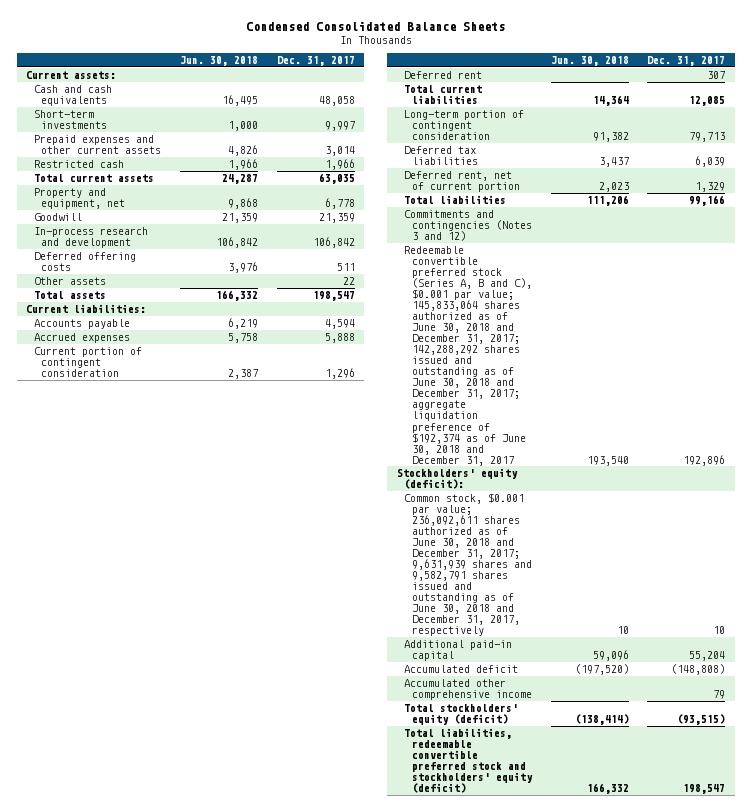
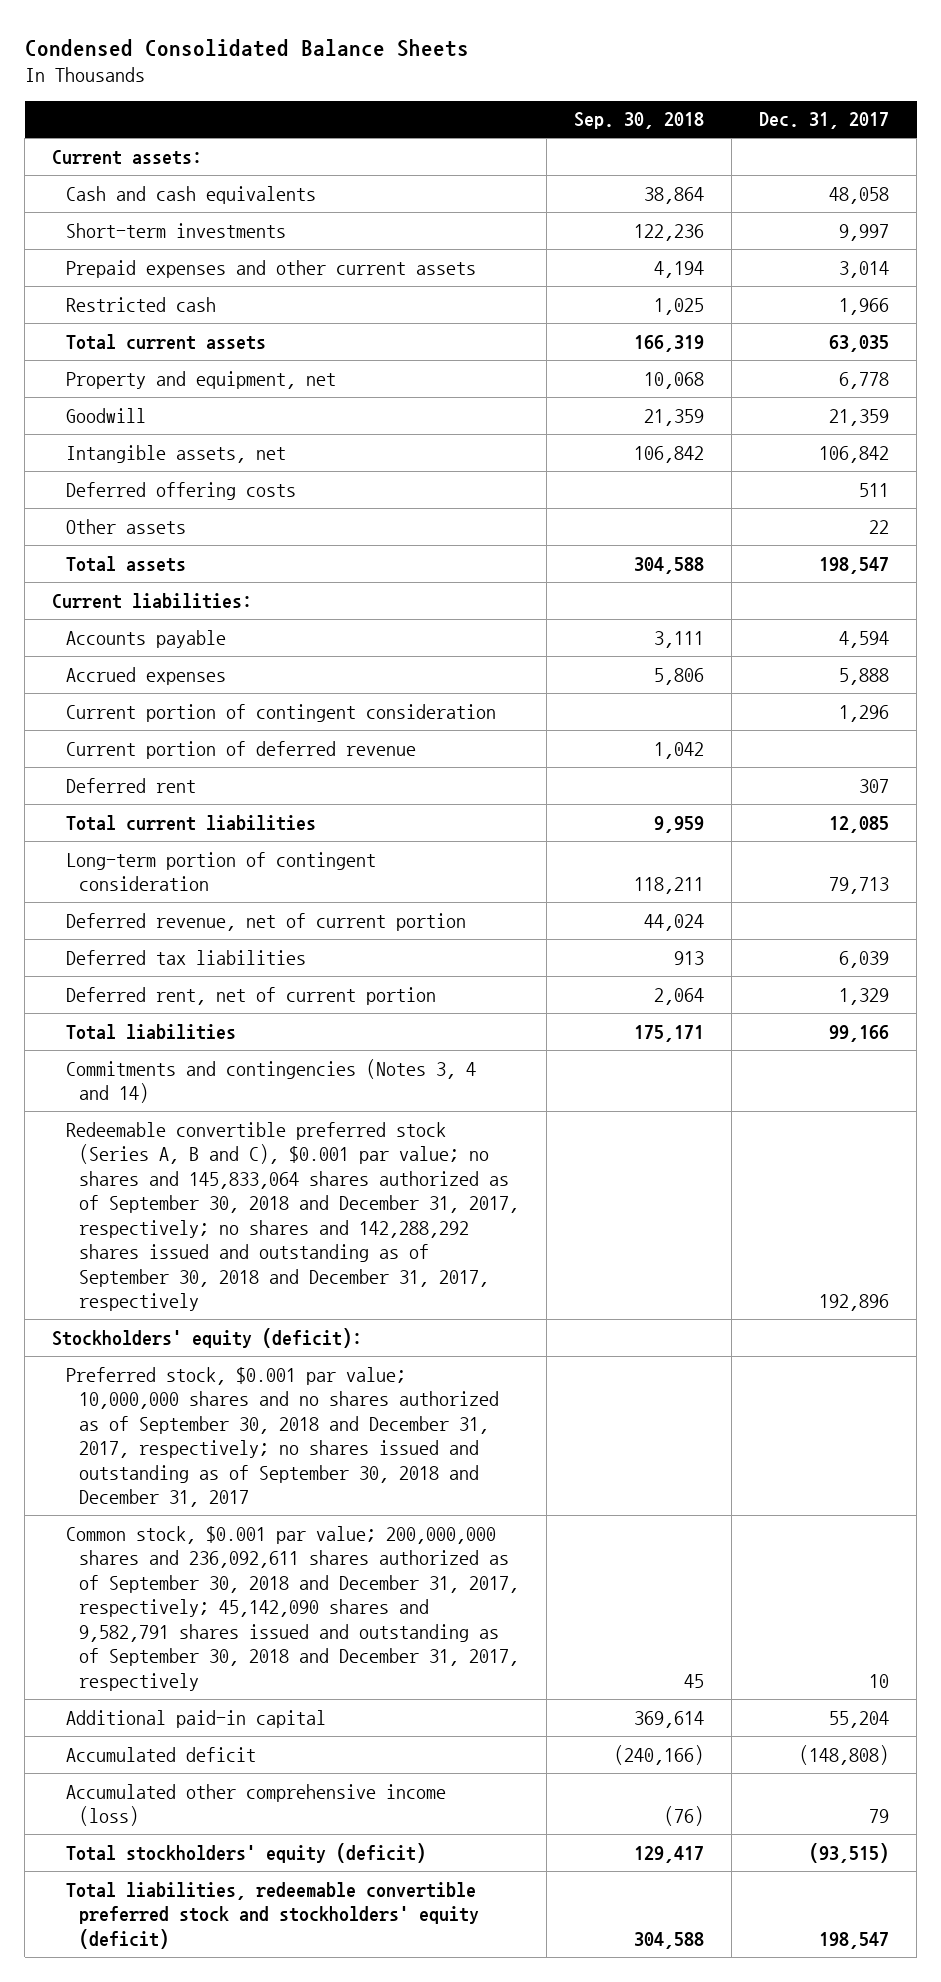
[180,55,259,66] Jun. 30, 2018 -> none
none -> [574,112,705,130] Sep. 30, 2018
[33,227,148,249] In-process research and development -> [65,444,286,463] Intangible assets, net
none -> [65,740,416,759] Current portion of deferred revenue
none -> [65,912,466,931] Deferred revenue, net of current portion
[404,210,532,242] Commitments and contingencies (Notes 3 and 12) -> [65,1058,476,1104] Commitments and contingencies (Notes 3, 4 and 14)
[404,246,532,466] Redeemable convertible preferred stock (Series A, B and C), $0.001 par value; 145,833,064 shares authorized as of June 30, 2018 and December 31, 2017; 142,288,292 shares issued and outstanding as of June 30, 2018 and December 31, 2017; aggregate liquidation preference of $192,374 as of June 30, 2018 and December 31, 2017 -> [65,1121,520,1312] Redeemable convertible preferred stock (Series A, B and C), $0.001 par value; no shares and 145,833,064 shares authorized as of September 30, 2018 and December 31, 2017, respectively; no shares and 142,288,292 shares issued and outstanding as of September 30, 2018 and December 31, 2017, respectively
none -> [65,1366,500,1508] Preferred stock, $0.001 par value; 10,000,000 shares and no shares authorized as of September 30, 2018 and December 31, 2017, respectively; no shares issued and outstanding as of September 30, 2018 and December 31, 2017
[404,493,532,637] Common stock, $0.001 par value; 236,092,611 shares authorized as of June 30, 2018 and December 31, 2017; 9,631,939 shares and 9,582,791 shares issued and outstanding as of June 30, 2018 and December 31, 2017, respectively -> [65,1525,520,1691] Common stock, $0.001 par value; 200,000,000 shares and 236,092,611 shares authorized as of September 30, 2018 and December 31, 2017, respectively; 45,142,090 shares and 9,582,791 shares issued and outstanding as of September 30, 2018 and December 31, 2017, respectively
[404,679,532,701] Accumulated other comprehensive income -> [65,1783,446,1827] Accumulated other comprehensive income (loss)

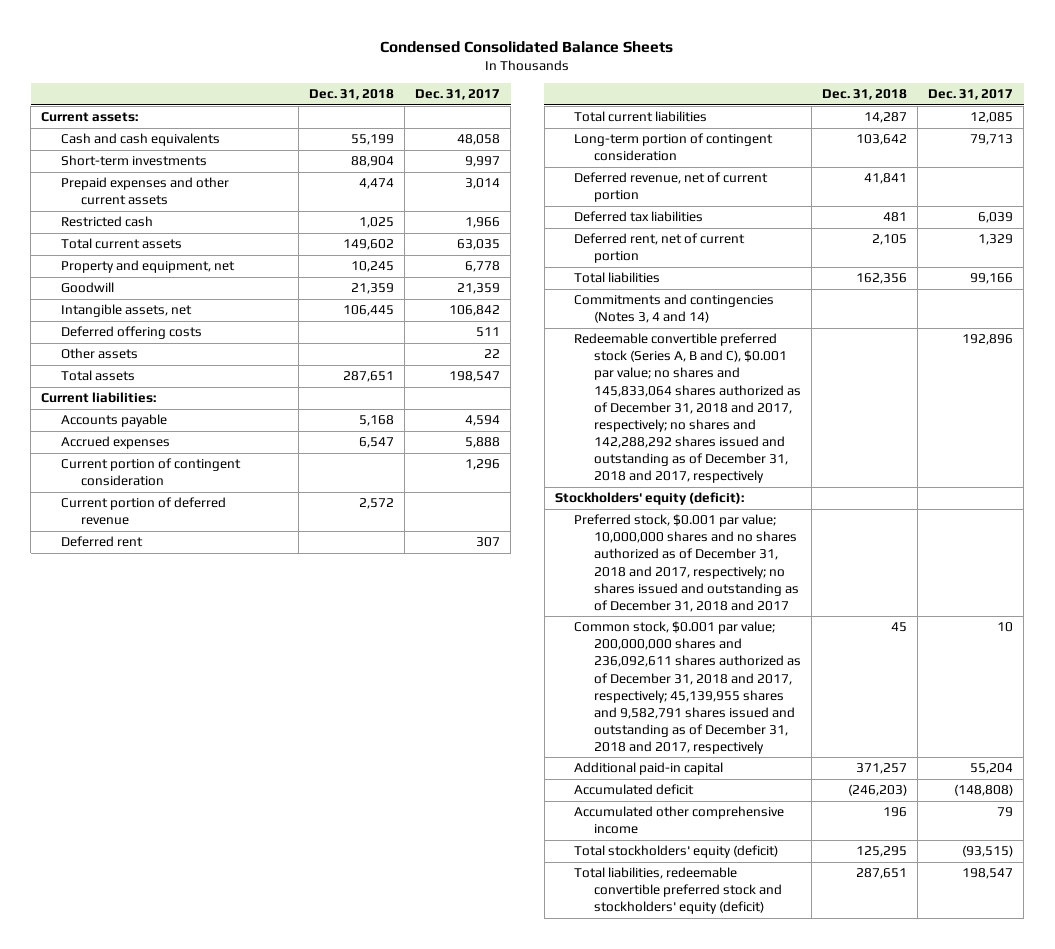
[574,112,705,130] Sep. 30, 2018 -> none
none -> [308,89,394,101] Dec. 31, 2018
[65,1121,520,1312] Redeemable convertible preferred stock (Series A, B and C), $0.001 par value; no shares and 145,833,064 shares authorized as of September 30, 2018 and December 31, 2017, respectively; no shares and 142,288,292 shares issued and outstanding as of September 30, 2018 and December 31, 2017, respectively -> [574,333,802,484] Redeemable convertible preferred stock (Series A, B and C), $0.001 par value; no shares and 145,833,064 shares authorized as of December 31, 2018 and 2017, respectively; no shares and 142,288,292 shares issued and outstanding as of December 31, 2018 and 2017, respectively
[65,1366,500,1508] Preferred stock, $0.001 par value; 10,000,000 shares and no shares authorized as of September 30, 2018 and December 31, 2017, respectively; no shares issued and outstanding as of September 30, 2018 and December 31, 2017 -> [574,514,800,612] Preferred stock, $0.001 par value; 10,000,000 shares and no shares authorized as of December 31, 2018 and 2017, respectively; no shares issued and outstanding as of December 31, 2018 and 2017
[65,1525,520,1691] Common stock, $0.001 par value; 200,000,000 shares and 236,092,611 shares authorized as of September 30, 2018 and December 31, 2017, respectively; 45,142,090 shares and 9,582,791 shares issued and outstanding as of September 30, 2018 and December 31, 2017, respectively -> [574,621,802,754] Common stock, $0.001 par value; 200,000,000 shares and 236,092,611 shares authorized as of December 31, 2018 and 2017, respectively; 45,139,955 shares and 9,582,791 shares issued and outstanding as of December 31, 2018 and 2017, respectively
[65,1783,446,1827] Accumulated other comprehensive income (loss) -> [574,806,785,835] Accumulated other comprehensive income

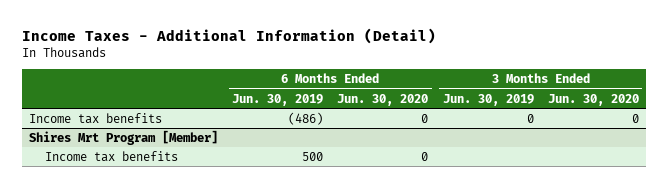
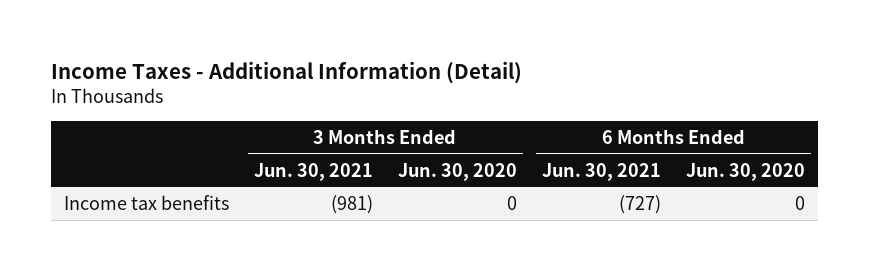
[232,93,324,106] Jun. 30, 2019 -> none
[442,93,534,106] Jun. 30, 2019 -> none
none -> [253,162,373,181] Jun. 30, 2021
none -> [542,162,662,181] Jun. 30, 2021
[28,129,218,145] Shires Mrt Program [Member] -> none
[45,150,179,162] Income tax benefits -> none

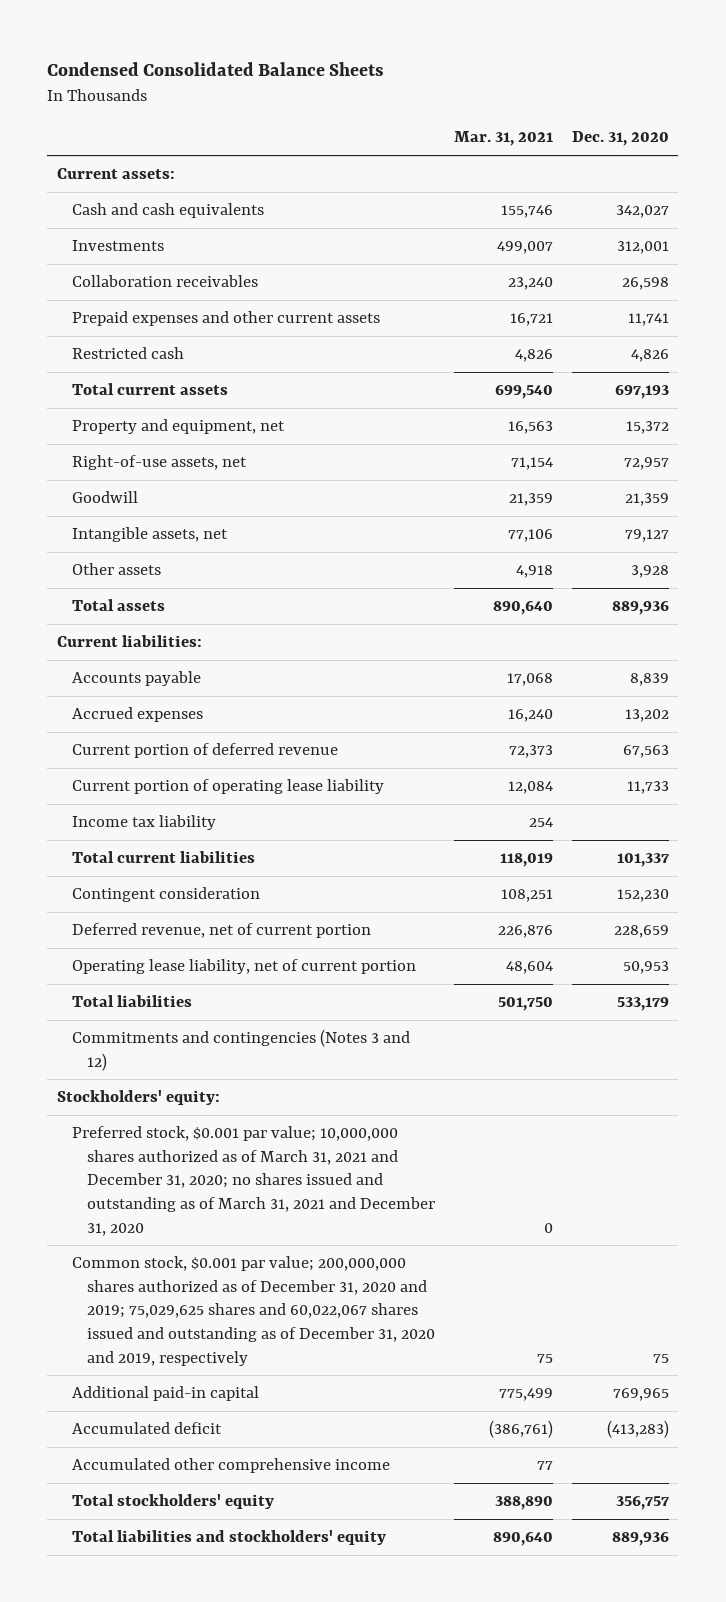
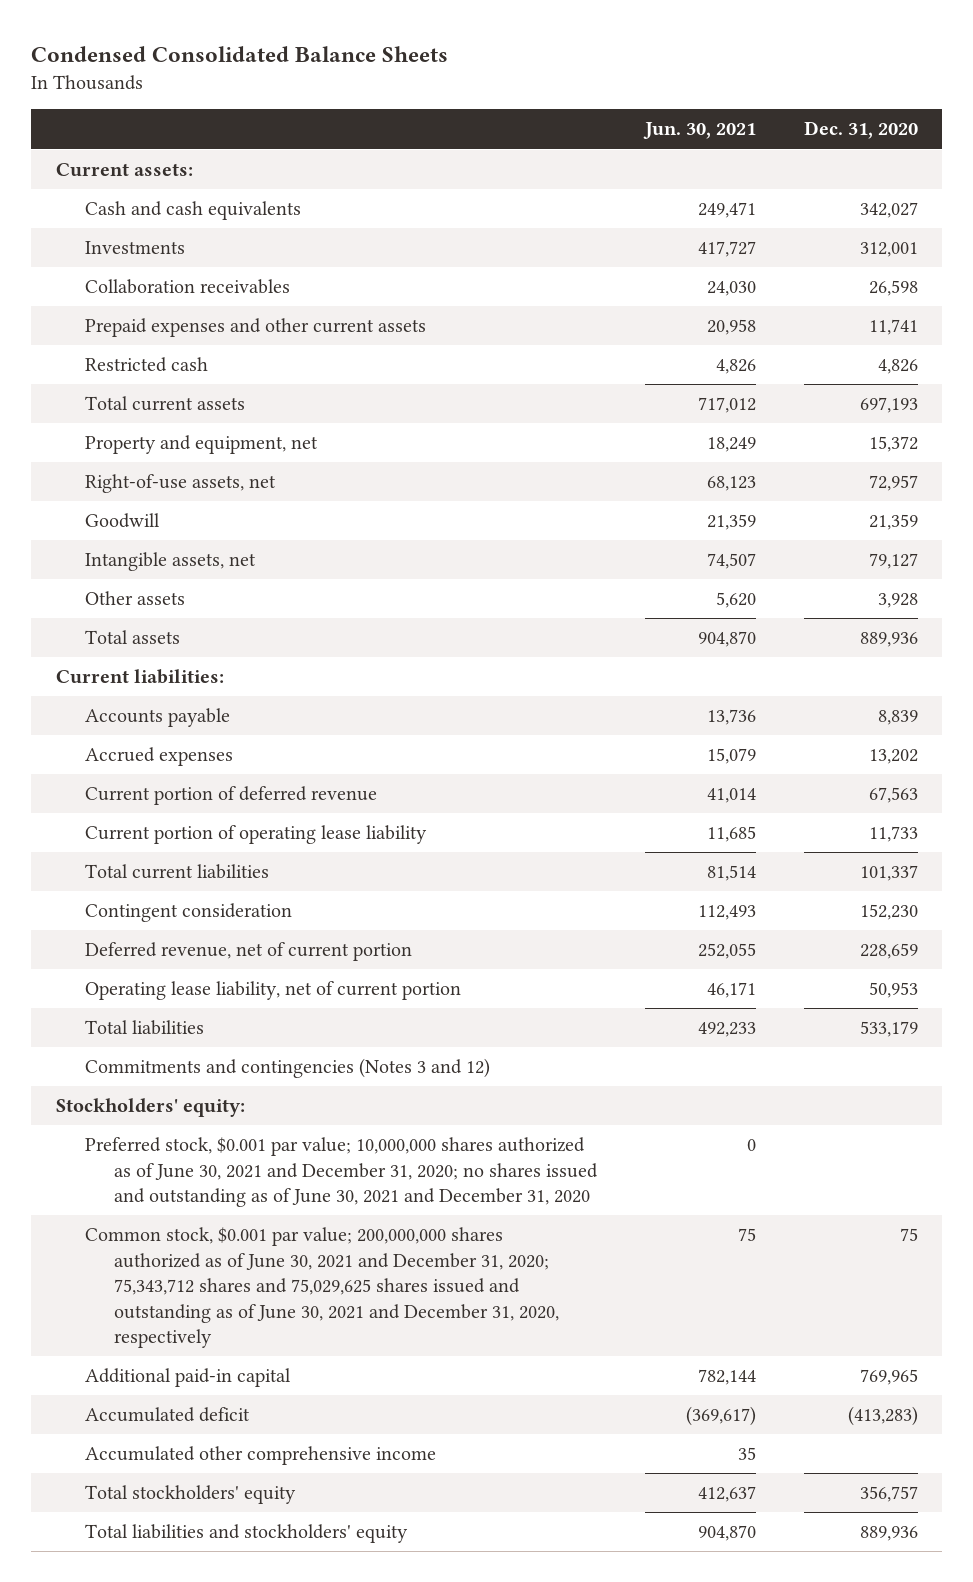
[454,131,554,147] Mar. 31, 2021 -> none
none -> [642,122,756,140] Jun. 30, 2021
[72,815,217,831] Income tax liability -> none
[72,1126,436,1236] Preferred stock, $0.001 par value; 10,000,000 shares authorized as of March 31, 2021 and December 31, 2020; no shares issued and outstanding as of March 31, 2021 and December 31, 2020 -> [84,1137,598,1208] Preferred stock, $0.001 par value; 10,000,000 shares authorized as of June 30, 2021 and December 31, 2020; no shares issued and outstanding as of June 30, 2021 and December 31, 2020
[72,1256,436,1366] Common stock, $0.001 par value; 200,000,000 shares authorized as of December 31, 2020 and 2019; 75,029,625 shares and 60,022,067 shares issued and outstanding as of December 31, 2020 and 2019, respectively -> [84,1227,559,1349] Common stock, $0.001 par value; 200,000,000 shares authorized as of June 30, 2021 and December 31, 2020; 75,343,712 shares and 75,029,625 shares issued and outstanding as of June 30, 2021 and December 31, 2020, respectively

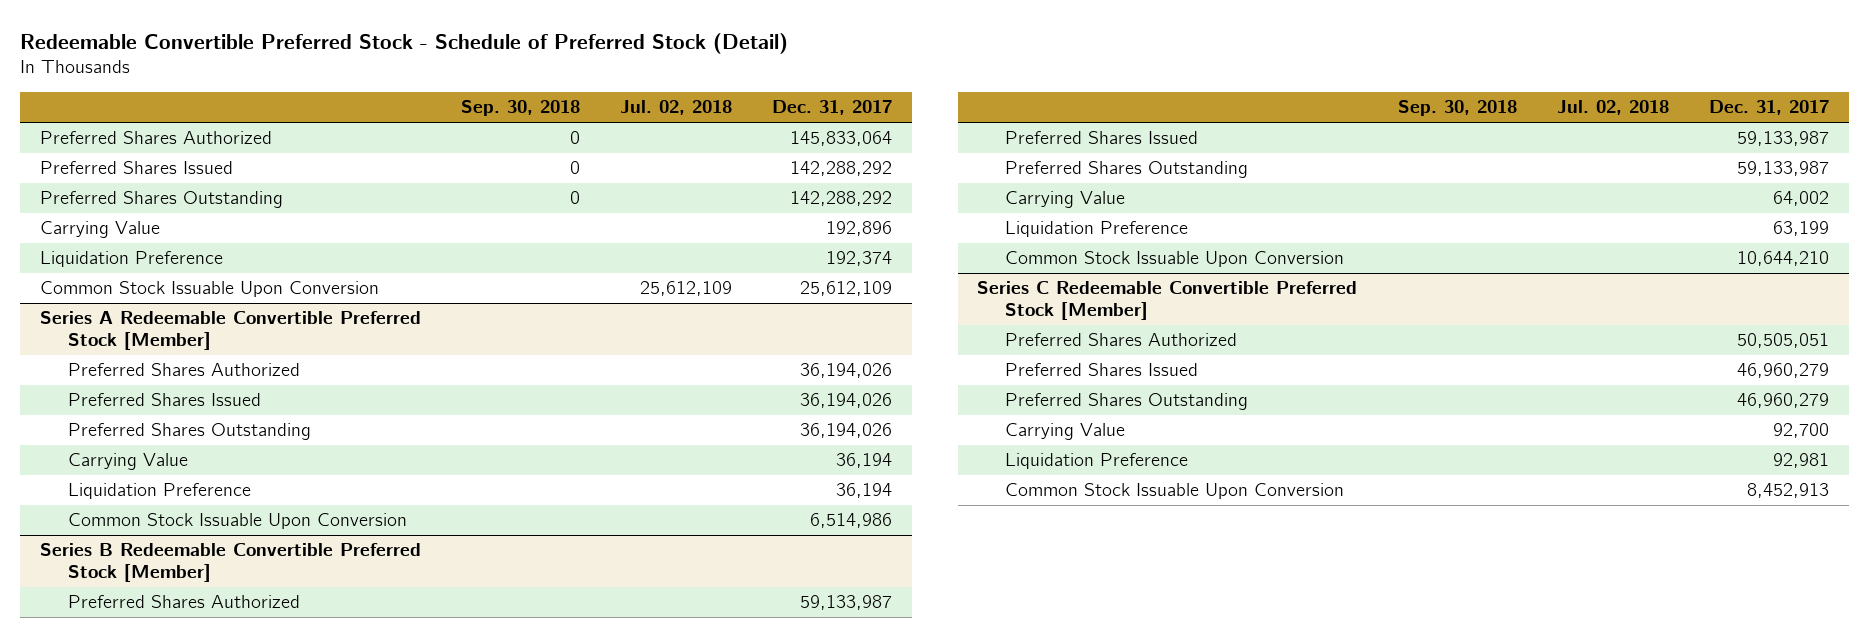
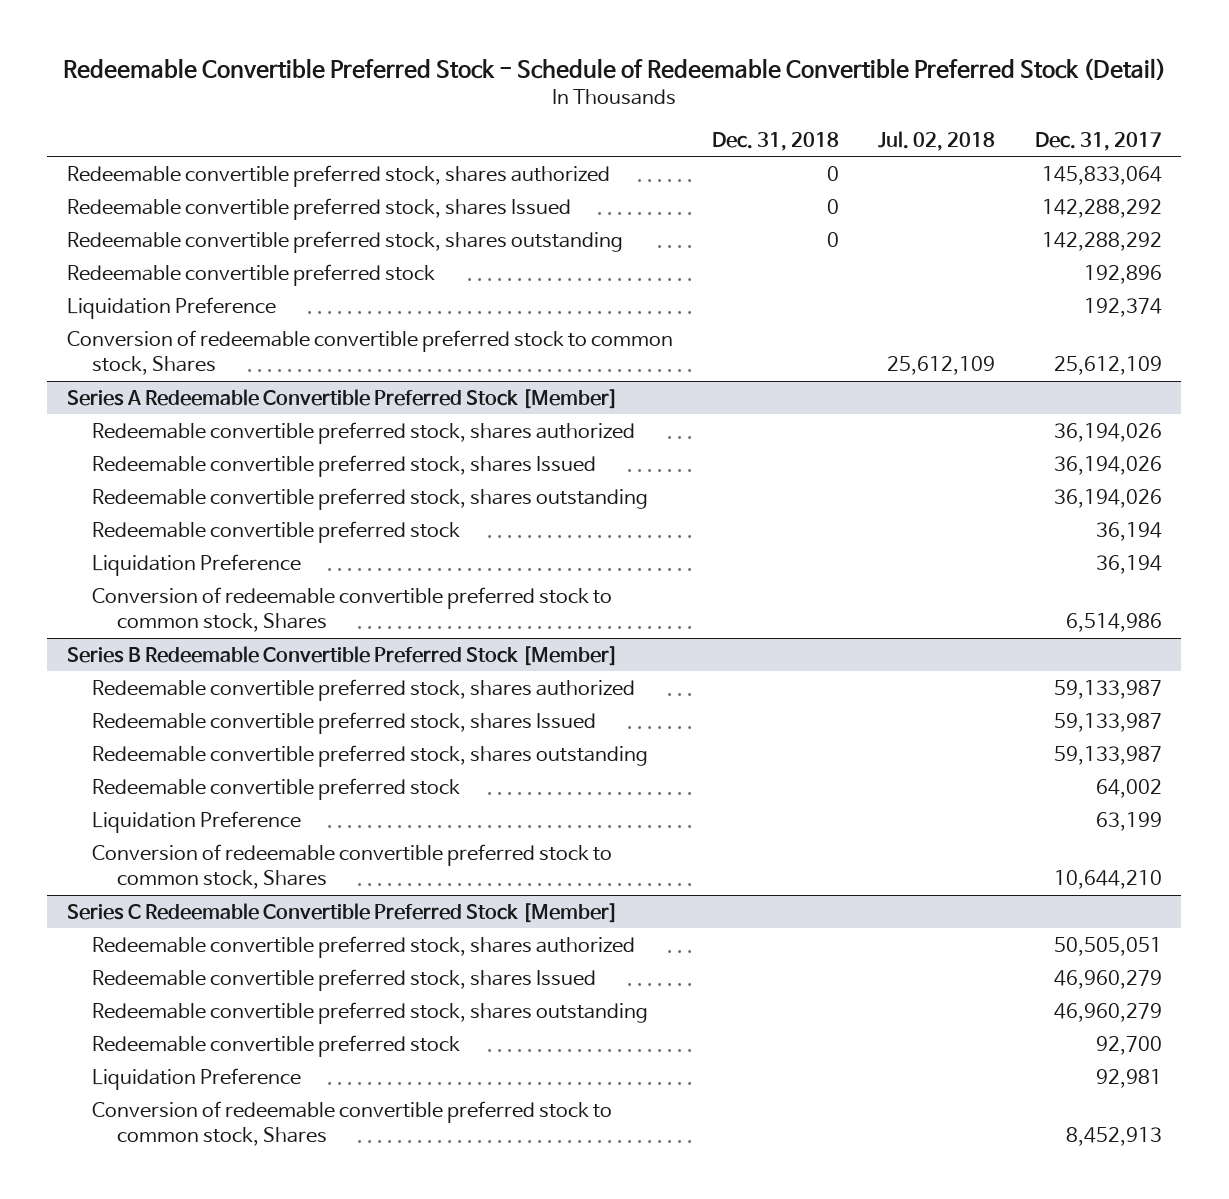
[20,32,789,54] Redeemable Convertible Preferred Stock - Schedule of Preferred Stock (Detail) -> [63,58,1167,82] Redeemable Convertible Preferred Stock - Schedule of Redeemable Convertible Preferred Stock (Detail)
[461,100,581,117] Sep. 30, 2018 -> none
none -> [712,131,840,151] Dec. 31, 2018
[40,131,273,145] Preferred Shares Authorized -> [66,164,610,187] Redeemable convertible preferred stock, shares authorized
[40,161,234,175] Preferred Shares Issued -> [66,197,571,220] Redeemable convertible preferred stock, shares Issued
[40,191,284,209] Preferred Shares Outstanding -> [66,230,623,253] Redeemable convertible preferred stock, shares outstanding
[40,221,161,239] Carrying Value -> [66,263,435,286] Redeemable convertible preferred stock
[40,281,380,298] Common Stock Issuable Upon Conversion -> [66,329,673,375] Conversion of redeemable convertible preferred stock to common stock, Shares
[68,363,301,377] Preferred Shares Authorized -> [91,421,635,444] Redeemable convertible preferred stock, shares authorized
[68,393,262,407] Preferred Shares Issued -> [91,454,596,477] Redeemable convertible preferred stock, shares Issued
[68,423,312,441] Preferred Shares Outstanding -> [91,487,648,510] Redeemable convertible preferred stock, shares outstanding
[68,453,189,471] Carrying Value -> [91,520,460,543] Redeemable convertible preferred stock
[68,513,408,530] Common Stock Issuable Upon Conversion -> [91,586,612,632] Conversion of redeemable convertible preferred stock to common stock, Shares
[68,595,301,609] Preferred Shares Authorized -> [91,678,635,701] Redeemable convertible preferred stock, shares authorized
[1005,131,1199,145] Preferred Shares Issued -> [91,711,596,734] Redeemable convertible preferred stock, shares Issued
[1005,161,1249,179] Preferred Shares Outstanding -> [91,744,648,767] Redeemable convertible preferred stock, shares outstanding
[1005,191,1126,209] Carrying Value -> [91,777,460,800] Redeemable convertible preferred stock
[1005,251,1345,268] Common Stock Issuable Upon Conversion -> [91,843,612,889] Conversion of redeemable convertible preferred stock to common stock, Shares
[1005,333,1238,347] Preferred Shares Authorized -> [91,935,635,958] Redeemable convertible preferred stock, shares authorized
[1005,363,1199,377] Preferred Shares Issued -> [91,968,596,991] Redeemable convertible preferred stock, shares Issued
[1005,393,1249,411] Preferred Shares Outstanding -> [91,1001,648,1024] Redeemable convertible preferred stock, shares outstanding
[1005,423,1126,441] Carrying Value -> [91,1034,460,1057] Redeemable convertible preferred stock
[1005,483,1345,500] Common Stock Issuable Upon Conversion -> [91,1100,612,1146] Conversion of redeemable convertible preferred stock to common stock, Shares

